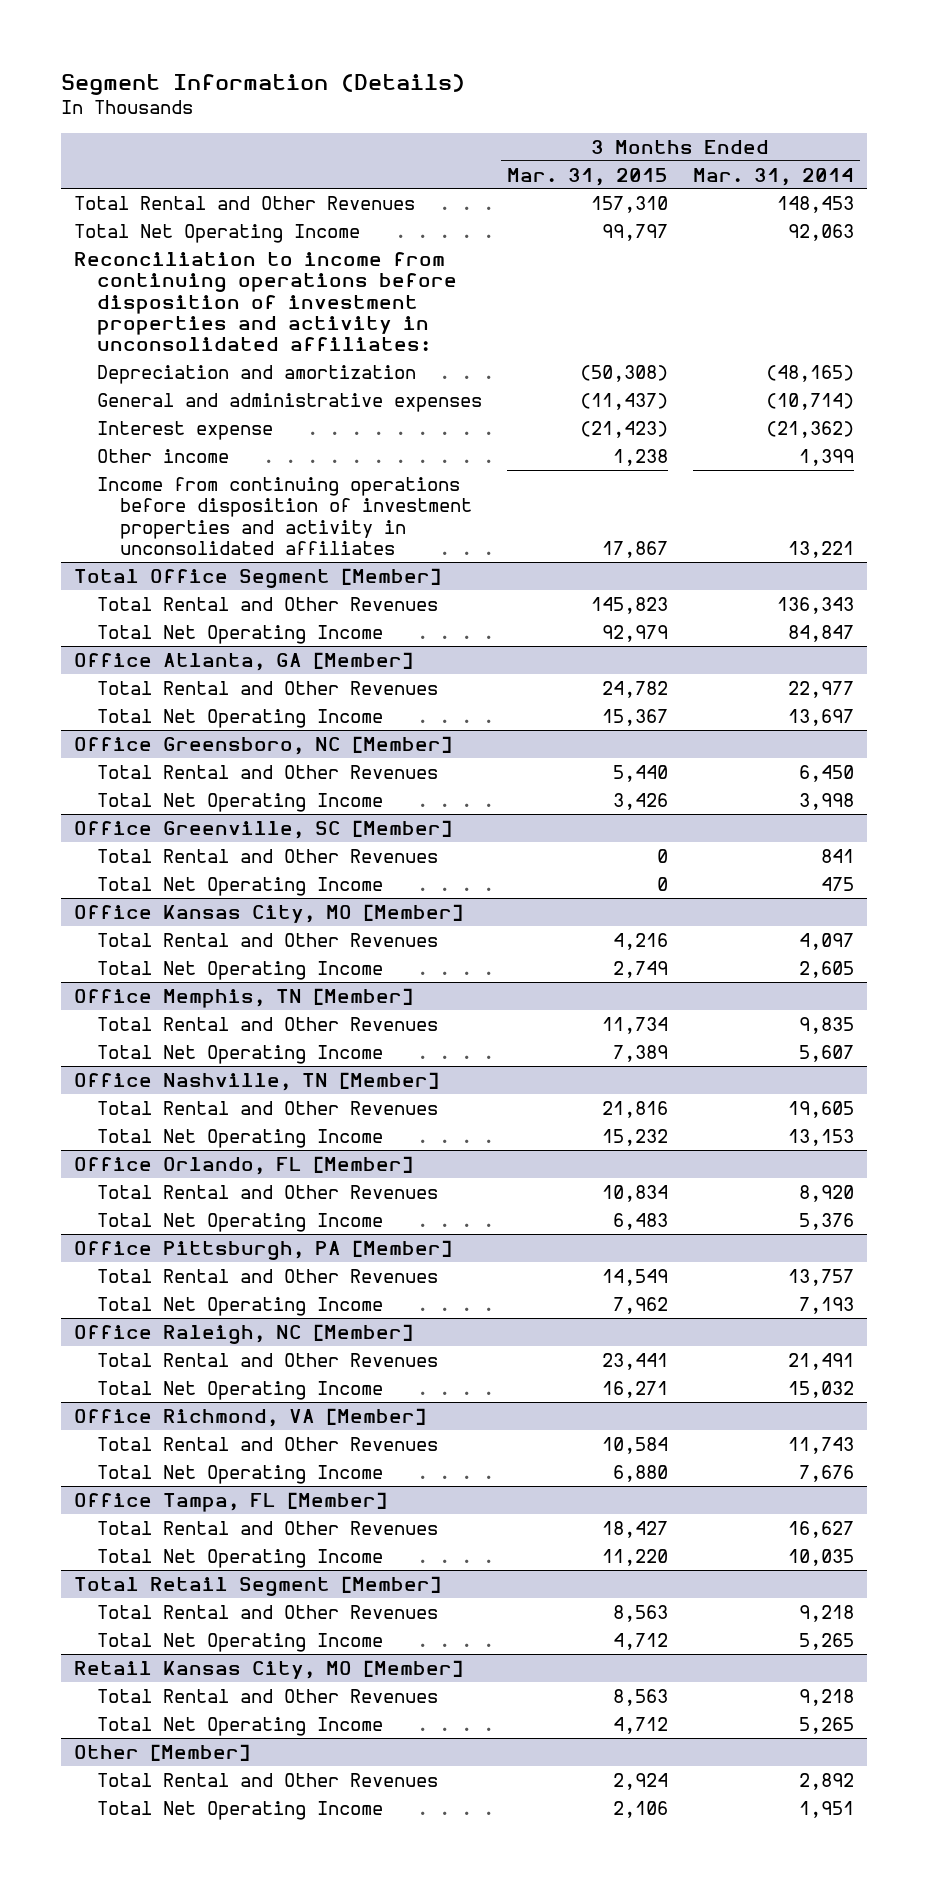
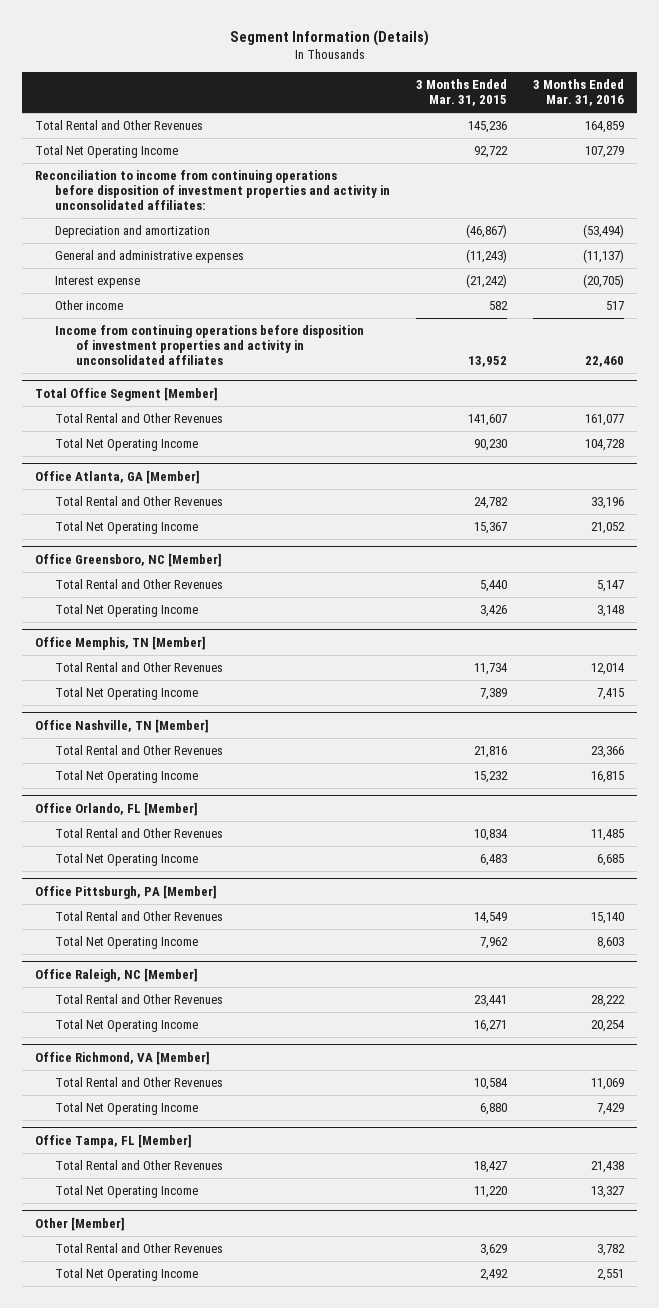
[692,167,854,186] Mar. 31, 2014 -> none
none -> [533,78,625,107] 3 Months Ended Mar. 31, 2016
[590,195,668,213] 157,310 -> [468,121,508,134] 145,236
[601,223,668,241] 99,797 -> [474,146,509,159] 92,722
[579,364,668,382] (50,308) -> [466,224,508,239] (46,867)
[579,392,668,410] (11,437) -> [466,249,508,264] (11,243)
[579,420,668,438] (21,423) -> [466,274,508,289] (21,242)
[612,448,668,466] 1,238 -> [489,301,509,311] 582
[601,540,668,558] 17,867 -> [468,356,508,368] 13,952
[590,596,668,614] 145,823 -> [468,414,508,427] 141,607
[601,624,668,642] 92,979 -> [474,439,508,452] 90,230
[73,819,452,839] Office Greenville, SC [Member] -> none
[96,848,438,863] Total Rental and Other Revenues -> none
[96,876,383,896] Total Net Operating Income -> none
[73,903,463,923] Office Kansas City, MO [Member] -> none
[96,932,438,947] Total Rental and Other Revenues -> none
[96,960,383,980] Total Net Operating Income -> none
[73,1575,441,1596] Total Retail Segment [Member] -> none
[96,1604,438,1619] Total Rental and Other Revenues -> none
[96,1632,383,1652] Total Net Operating Income -> none
[73,1659,463,1679] Retail Kansas City, MO [Member] -> none
[96,1688,438,1703] Total Rental and Other Revenues -> none
[96,1716,383,1736] Total Net Operating Income -> none
[612,1772,668,1790] 2,924 -> [480,1244,508,1257] 3,629
[612,1800,668,1818] 2,106 -> [480,1269,509,1282] 2,492

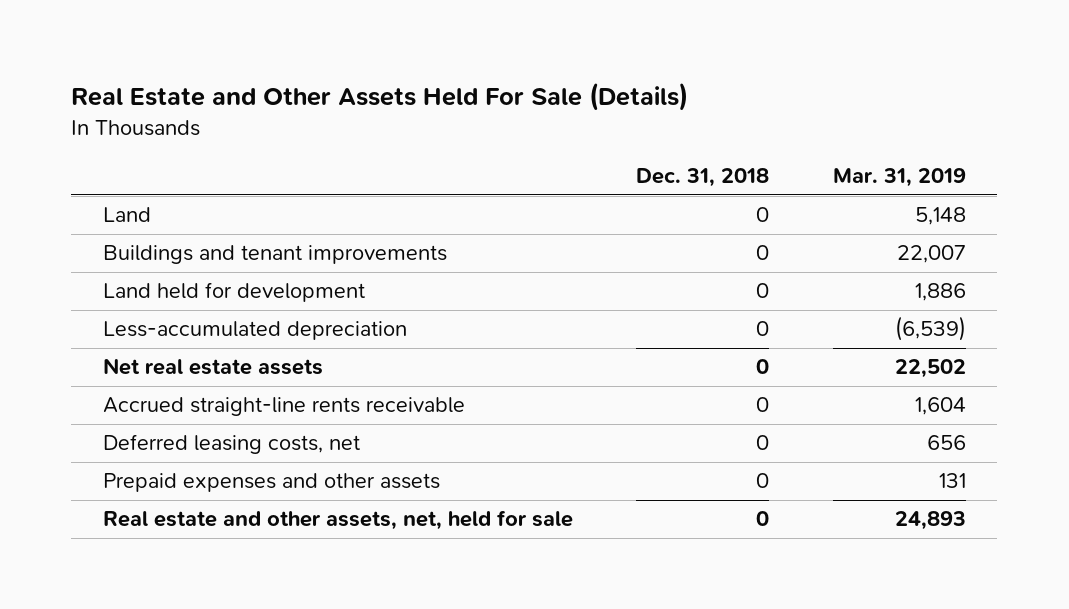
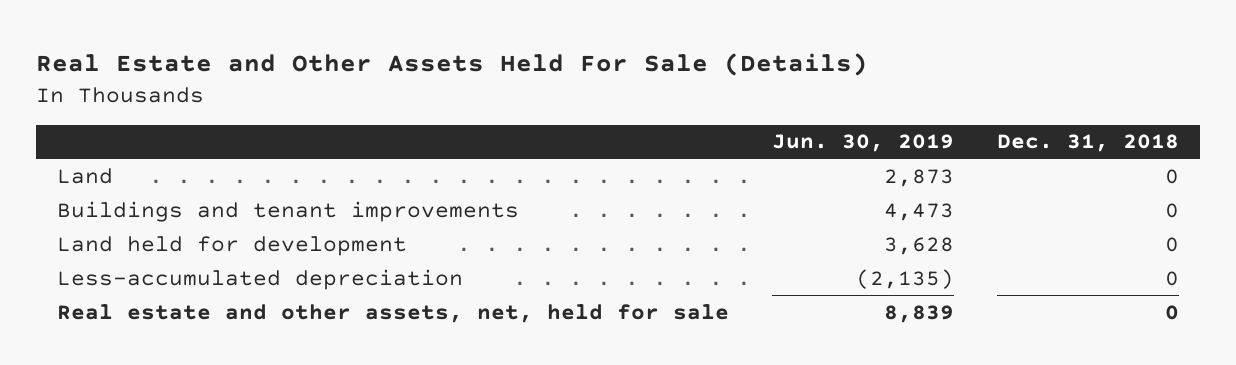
[832,168,966,188] Mar. 31, 2019 -> none
none -> [772,134,955,153] Jun. 30, 2019
[102,358,323,376] Net real estate assets -> none
[102,397,465,417] Accrued straight-line rents receivable -> none
[102,434,360,455] Deferred leasing costs, net -> none
[102,473,440,493] Prepaid expenses and other assets -> none

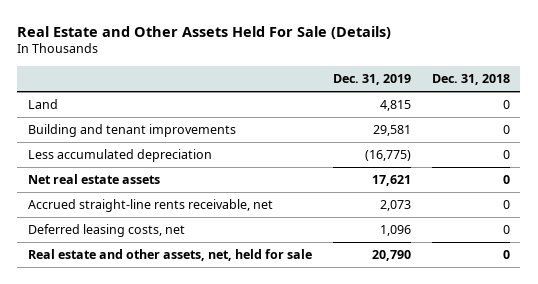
[772,134,955,153] Jun. 30, 2019 -> none
none -> [332,74,411,86] Dec. 31, 2019
[57,235,408,256] Land held for development -> none
[57,200,520,222] Buildings and tenant improvements -> [27,124,236,138] Building and tenant improvements
[57,268,464,290] Less-accumulated depreciation -> [27,149,212,163] Less accumulated depreciation
none -> [27,174,160,185] Net real estate assets
none -> [27,199,273,213] Accrued straight-line rents receivable, net
none -> [27,224,185,238] Deferred leasing costs, net

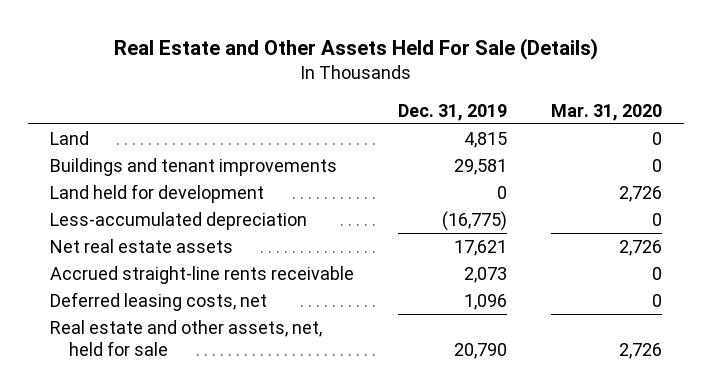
[431,74,510,86] Dec. 31, 2018 -> none
none -> [551,103,663,121] Mar. 31, 2020
[27,124,236,138] Building and tenant improvements -> [49,157,337,176] Buildings and tenant improvements
none -> [49,183,264,203] Land held for development
[27,149,212,163] Less accumulated depreciation -> [49,211,307,230] Less-accumulated depreciation
[27,199,273,213] Accrued straight-line rents receivable, net -> [49,265,354,284] Accrued straight-line rents receivable

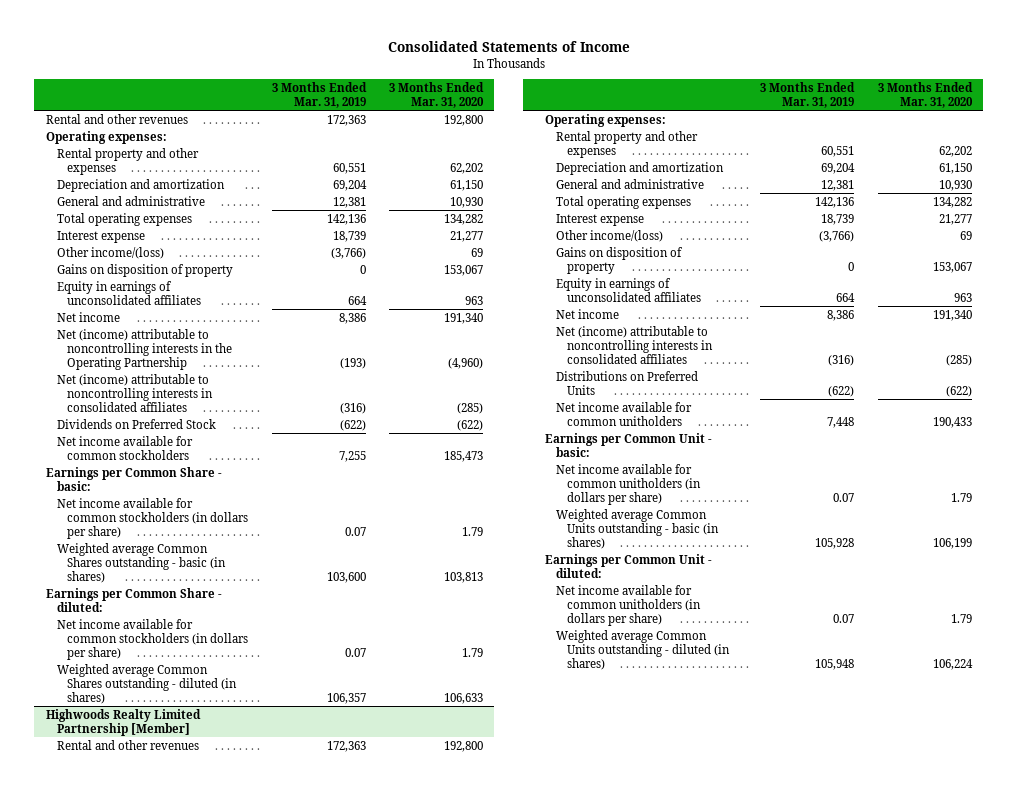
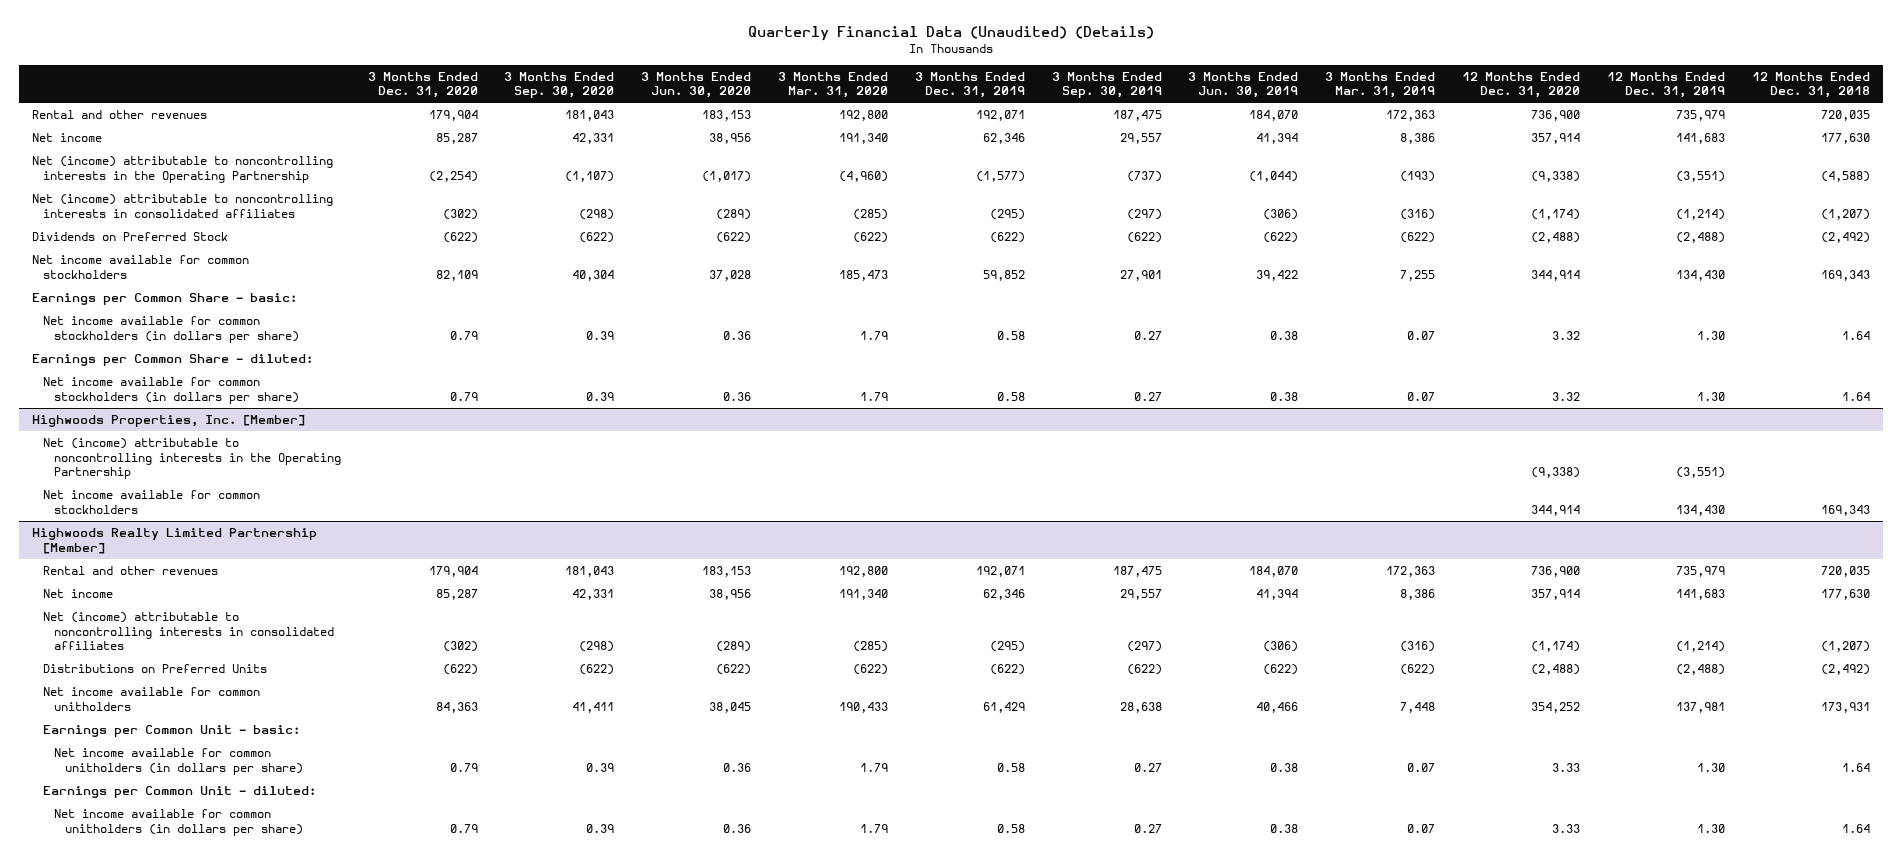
[387,40,630,52] Consolidated Statements of Income -> [747,26,1154,42] Quarterly Financial Data (Unaudited) (Details)
none -> [367,71,478,99] 3 Months Ended Dec. 31, 2020
none -> [504,71,615,99] 3 Months Ended Sep. 30, 2020
none -> [641,71,752,99] 3 Months Ended Jun. 30, 2020
none -> [914,71,1025,99] 3 Months Ended Dec. 31, 2019
none -> [1051,71,1162,99] 3 Months Ended Sep. 30, 2019
none -> [1188,71,1299,99] 3 Months Ended Jun. 30, 2019
none -> [1462,71,1581,99] 12 Months Ended Dec. 31, 2020
none -> [1606,71,1725,99] 12 Months Ended Dec. 31, 2019
none -> [1751,71,1870,99] 12 Months Ended Dec. 31, 2018
[45,130,167,144] Operating expenses: -> none
[56,147,199,175] Rental property and other expenses -> none
[56,178,225,192] Depreciation and amortization -> none
[56,195,205,206] General and administrative -> none
[56,212,192,226] Total operating expenses -> none
[56,230,145,243] Interest expense -> none
[56,246,164,259] Other income/(loss) -> none
[56,263,233,277] Gains on disposition of property -> none
[56,280,202,305] Equity in earnings of unconsolidated affiliates -> none
[56,542,227,583] Weighted average Common Shares outstanding - basic (in shares) -> none
[56,663,238,704] Weighted average Common Shares outstanding - diluted (in shares) -> none
none -> [32,415,306,428] Highwoods Properties, Inc. [Member]
none -> [42,438,341,480] Net (income) attributable to noncontrolling interests in the Operating Partnership
none -> [42,490,260,514] Net income available for common stockholders
[545,113,667,127] Operating expenses: -> none
[556,130,699,158] Rental property and other expenses -> none
[556,161,725,175] Depreciation and amortization -> none
[556,178,705,189] General and administrative -> none
[556,195,692,209] Total operating expenses -> none
[556,213,645,226] Interest expense -> none
[556,229,664,242] Other income/(loss) -> none
[556,246,684,274] Gains on disposition of property -> none
[556,277,702,302] Equity in earnings of unconsolidated affiliates -> none
[556,508,720,549] Weighted average Common Units outstanding - basic (in shares) -> none
[556,629,731,670] Weighted average Common Units outstanding - diluted (in shares) -> none

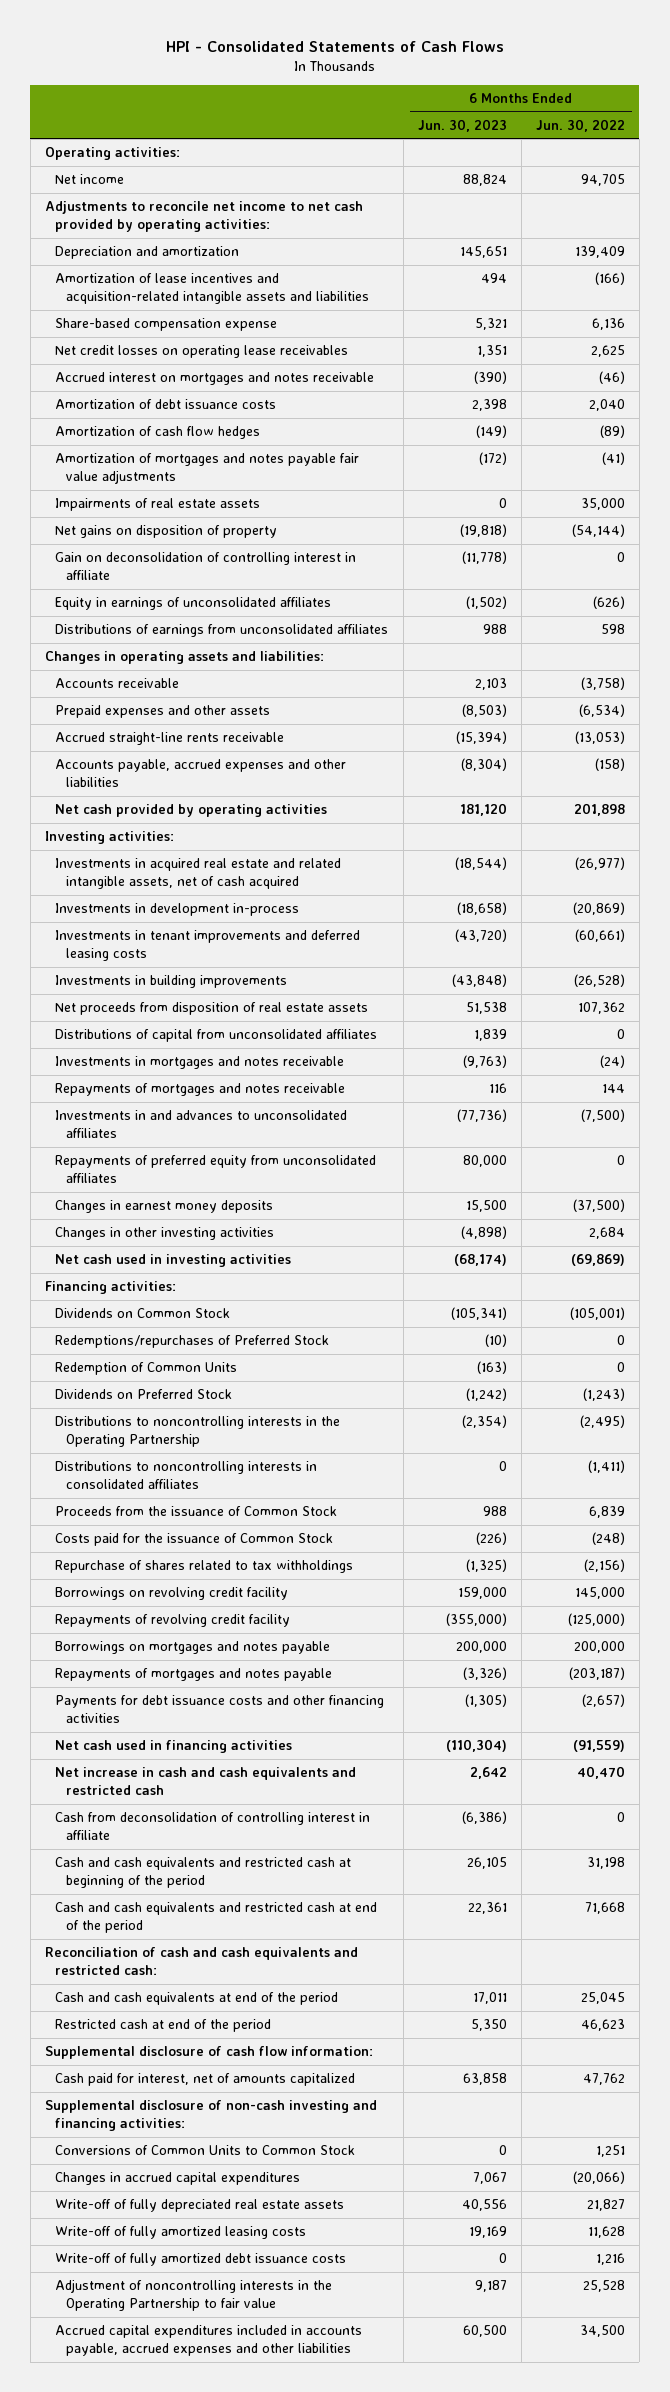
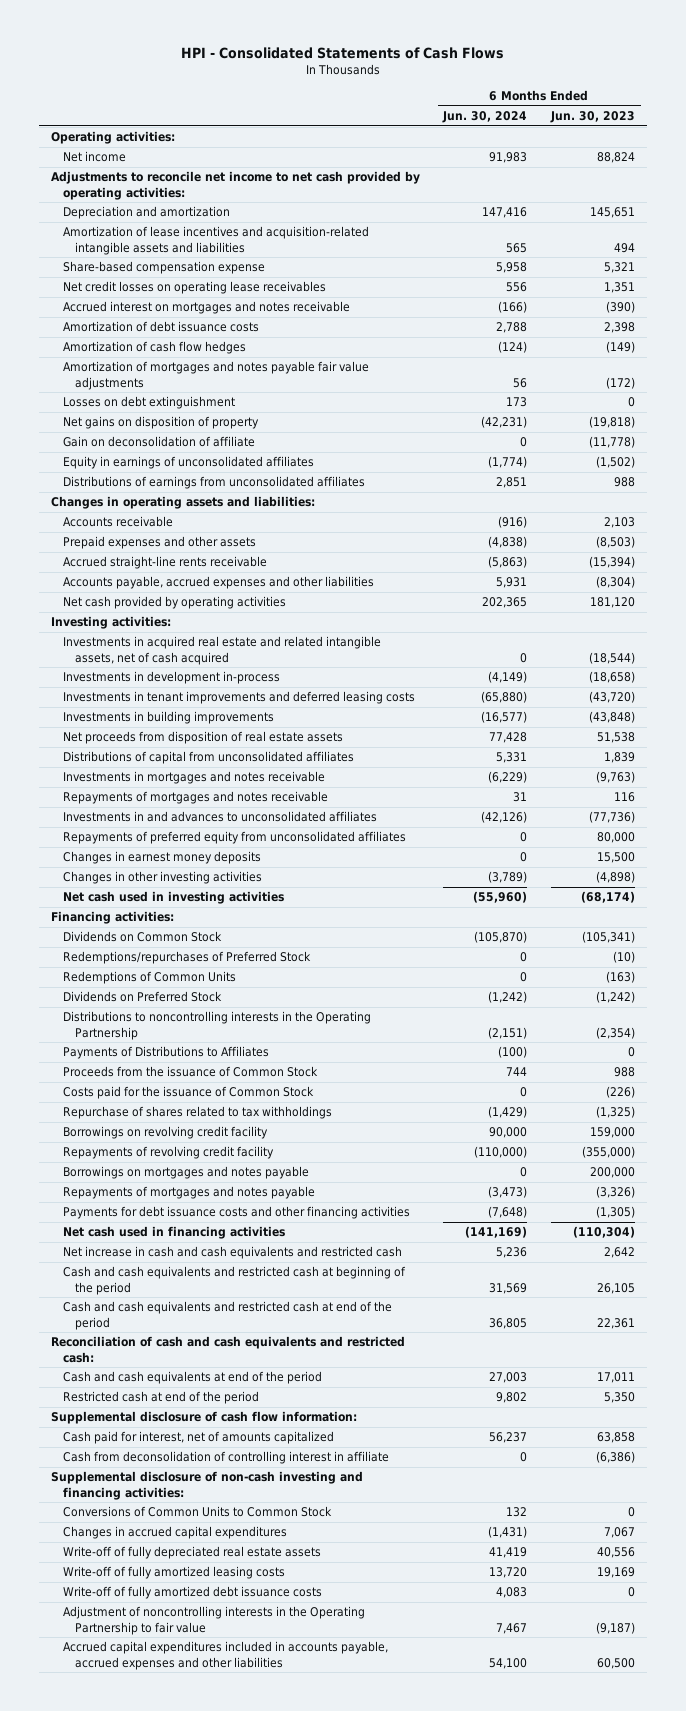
[535,118,625,132] Jun. 30, 2022 -> none
none -> [442,111,528,124] Jun. 30, 2024
[55,498,261,512] Impairments of real estate assets -> none
none -> [62,396,235,410] Losses on debt extinguishment
[55,552,357,581] Gain on deconsolidation of controlling interest in affiliate -> [62,436,255,448] Gain on deconsolidation of affiliate
[55,1362,238,1376] Redemption of Common Units -> [62,971,236,985] Redemptions of Common Units
[55,1461,318,1490] Distributions to noncontrolling interests in consolidated affiliates -> [62,1046,269,1060] Payments of Distributions to Affiliates
[55,1812,371,1841] Cash from deconsolidation of controlling interest in affiliate -> [62,1451,389,1465] Cash from deconsolidation of controlling interest in affiliate
[474,2280,507,2293] 9,187 -> [596,1621,636,1634] (9,187)

